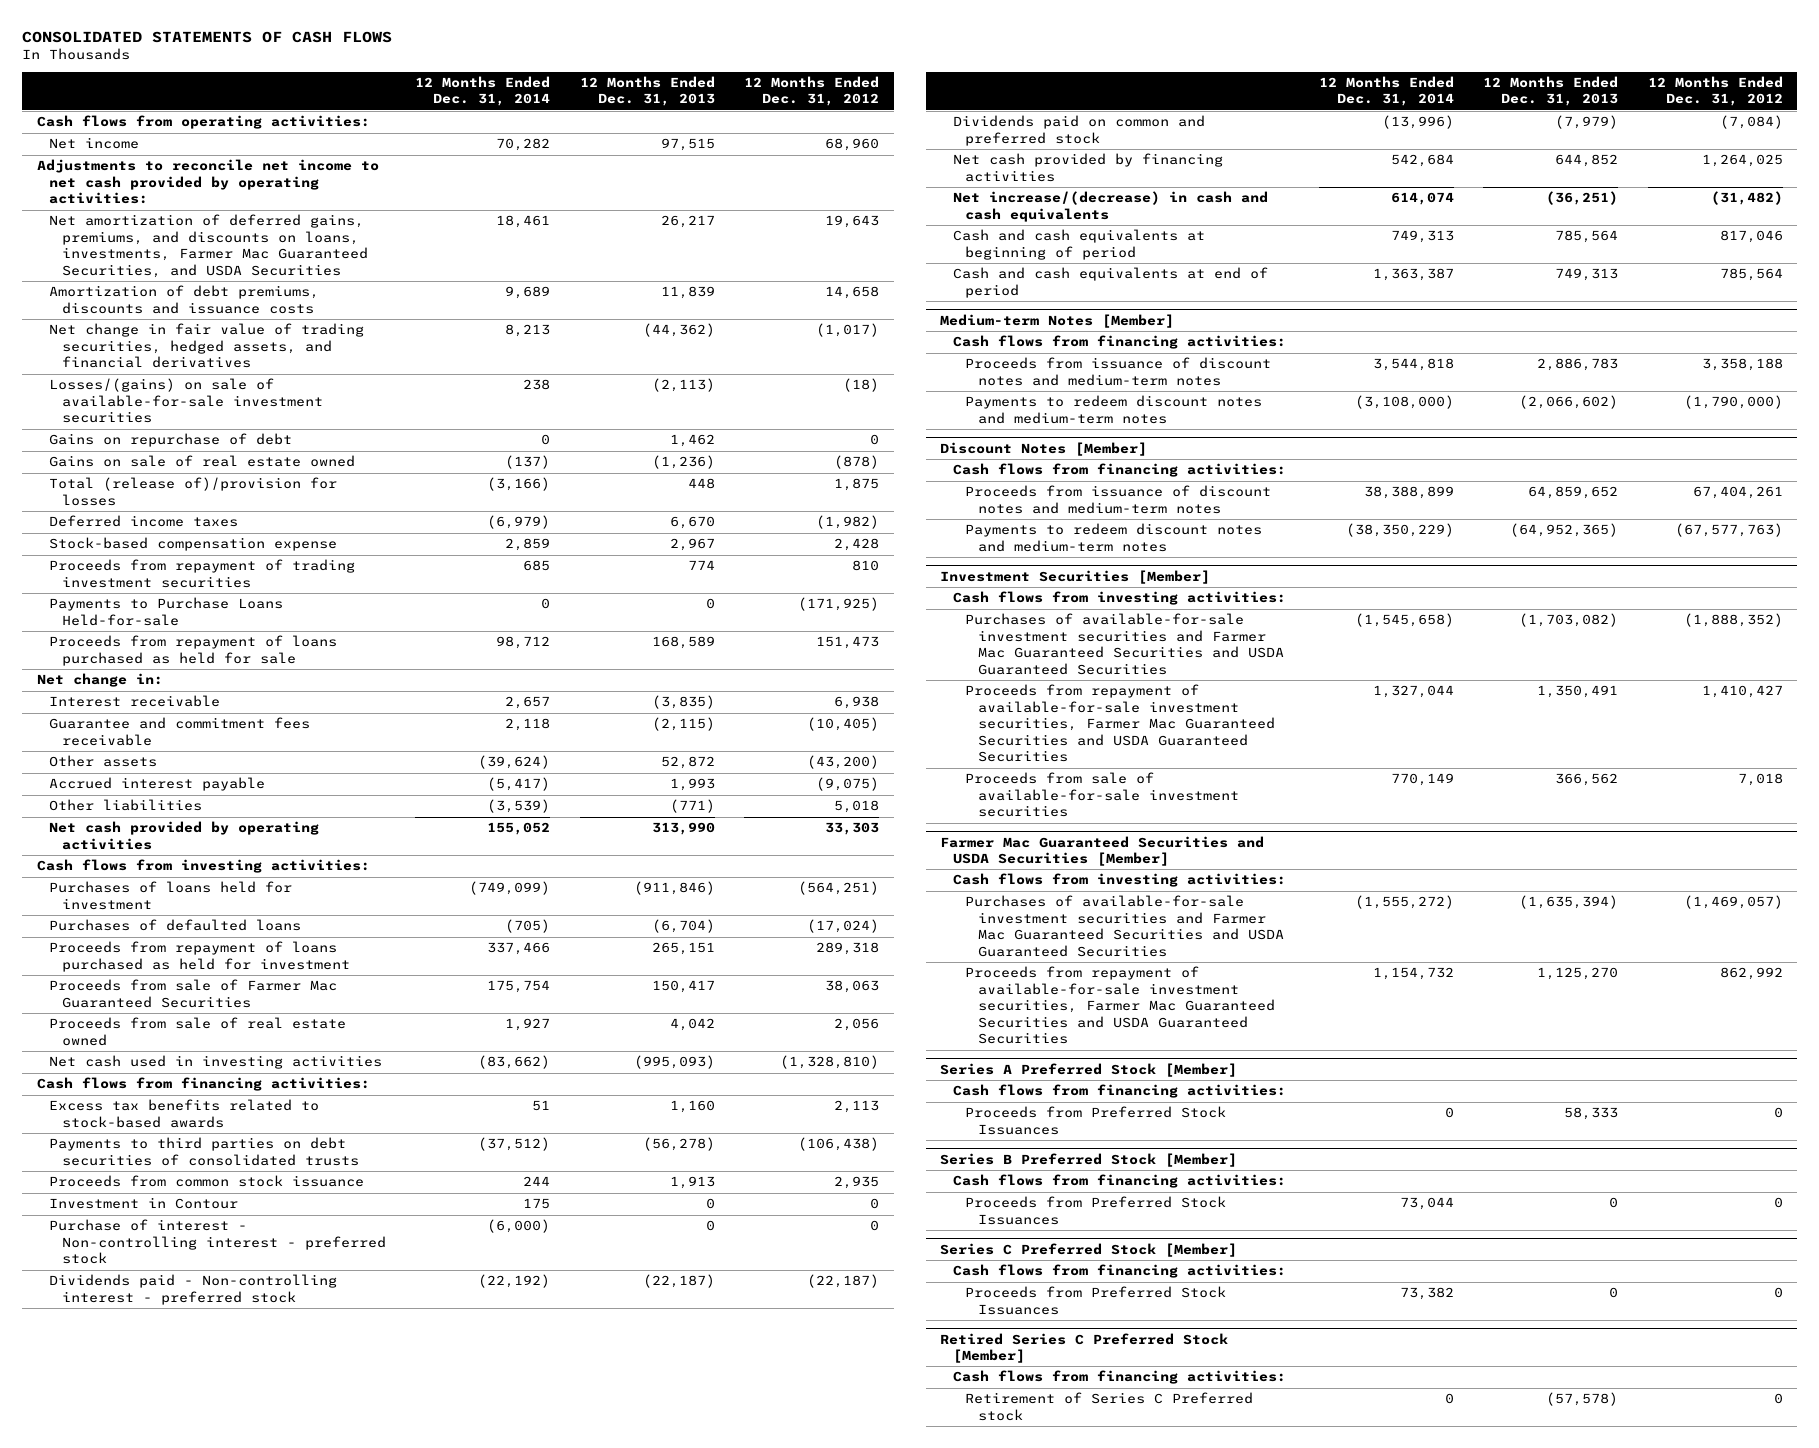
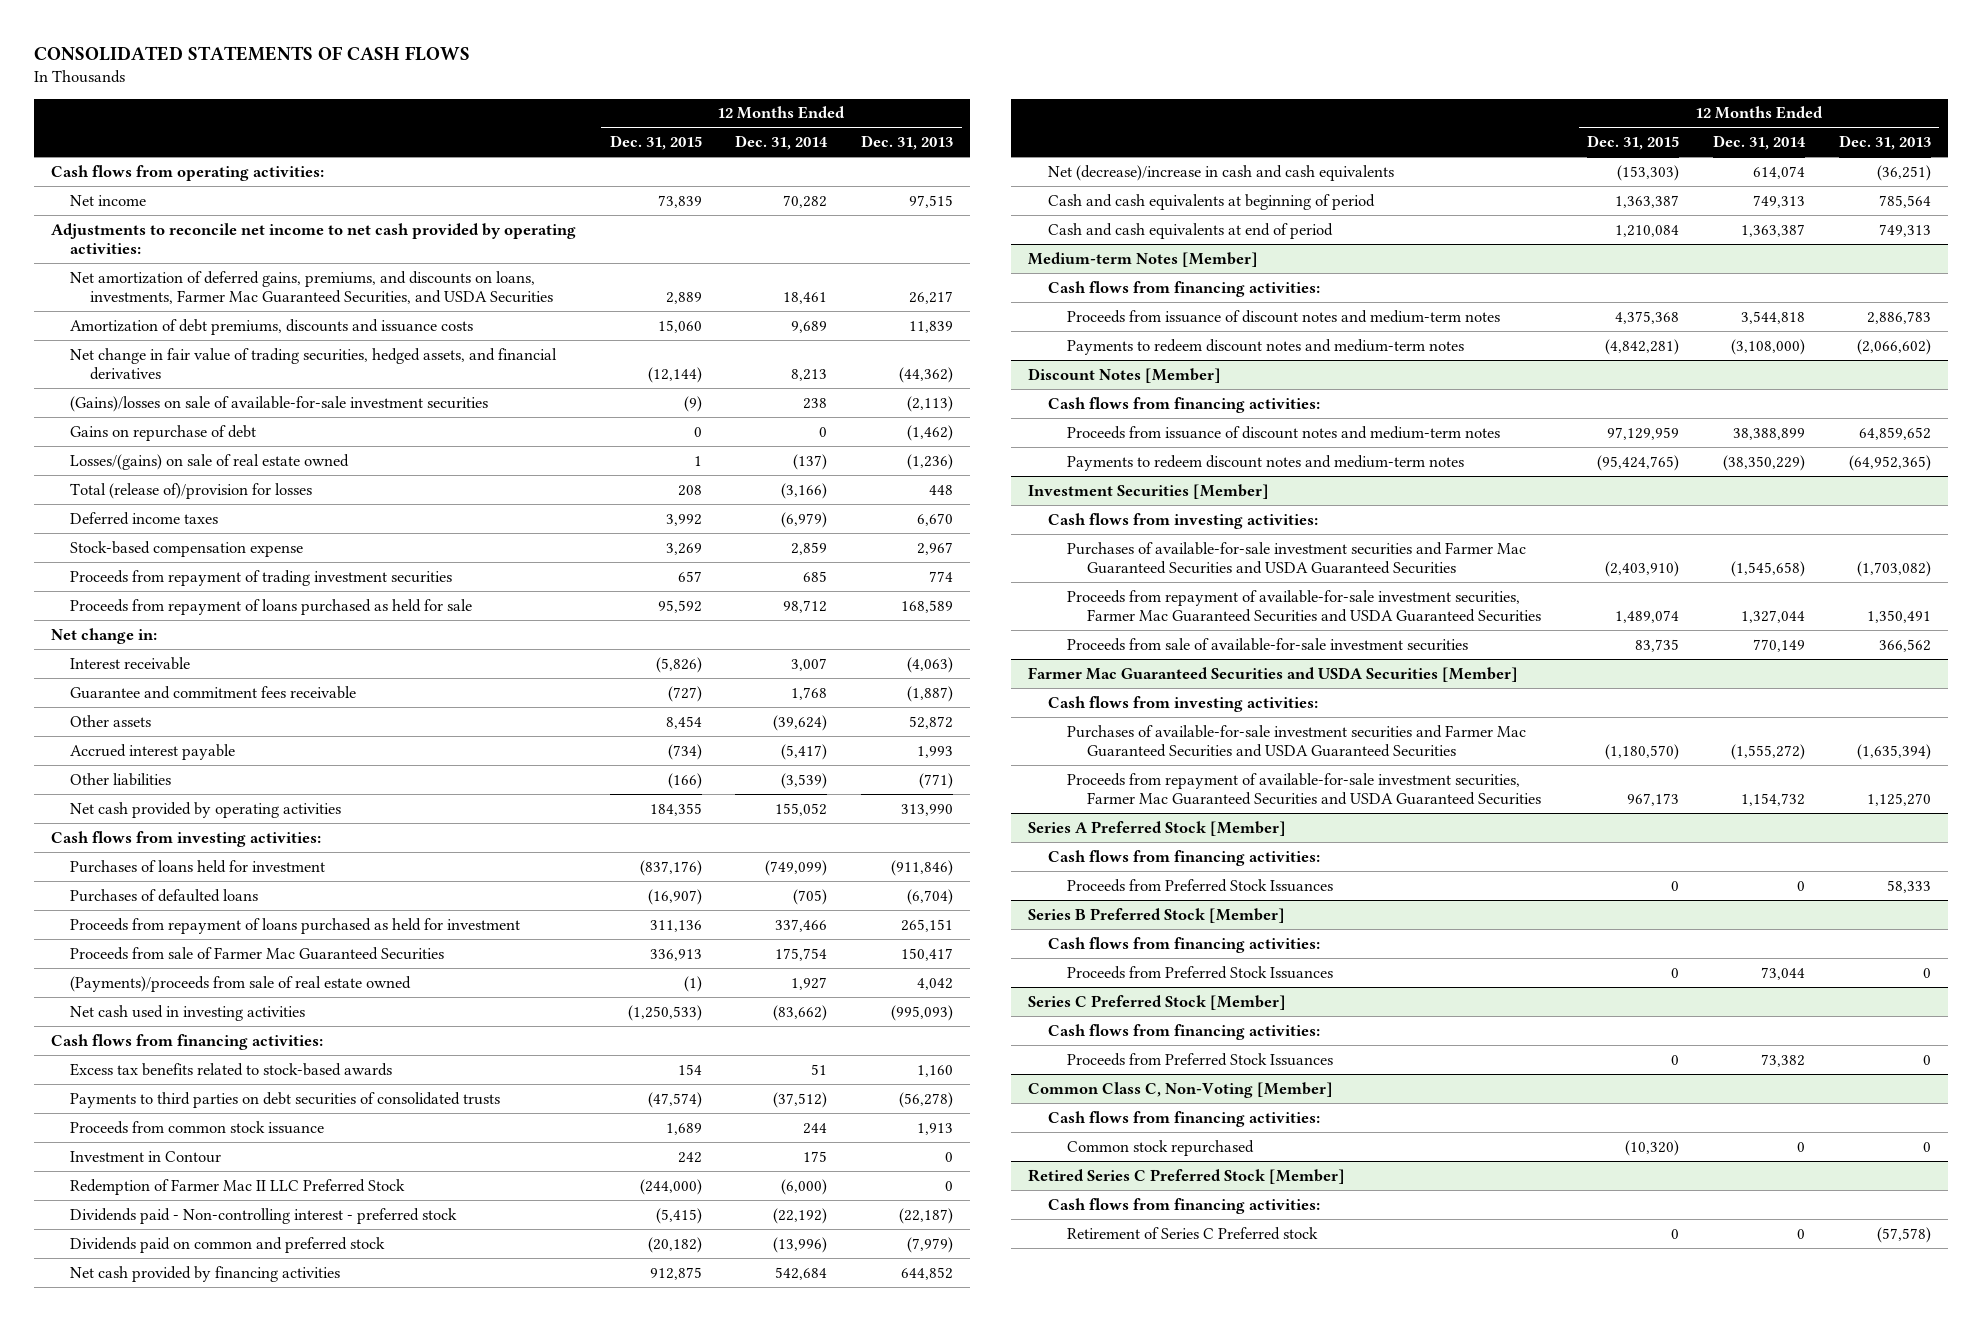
[743,76,879,107] 12 Months Ended Dec. 31, 2012 -> none
none -> [609,135,702,151] Dec. 31, 2015
[49,378,323,424] Losses/(gains) on sale of available-for-sale investment securities -> [70,395,489,412] (Gains)/losses on sale of available-for-sale investment securities
[669,434,715,448] 1,462 -> [907,424,954,441] (1,462)
[49,455,356,468] Gains on sale of real estate owned -> [70,453,350,470] Losses/(gains) on sale of real estate owned
[49,597,284,626] Payments to Purchase Loans Held-for-sale -> none
[505,696,551,710] 2,657 -> [791,657,828,671] 3,007
[651,695,715,710] (3,835) -> [907,656,954,673] (4,063)
[505,718,551,732] 2,118 -> [791,686,828,700] 1,768
[651,717,715,732] (2,115) -> [907,685,954,702] (1,887)
[49,1017,347,1046] Proceeds from sale of real estate owned -> [70,975,412,992] (Payments)/proceeds from sale of real estate owned
[49,1219,386,1265] Purchase of interest - Non-controlling interest - preferred stock -> none
none -> [70,1178,406,1195] Redemption of Farmer Mac II LLC Preferred Stock
[952,191,1268,222] Net increase/(decrease) in cash and cash equivalents -> [1047,164,1394,181] Net (decrease)/increase in cash and cash equivalents
none -> [1028,1081,1334,1098] Common Class C, Non-Voting [Member]
none -> [1047,1110,1320,1127] Cash flows from financing activities:
none -> [1067,1139,1255,1156] Common stock repurchased

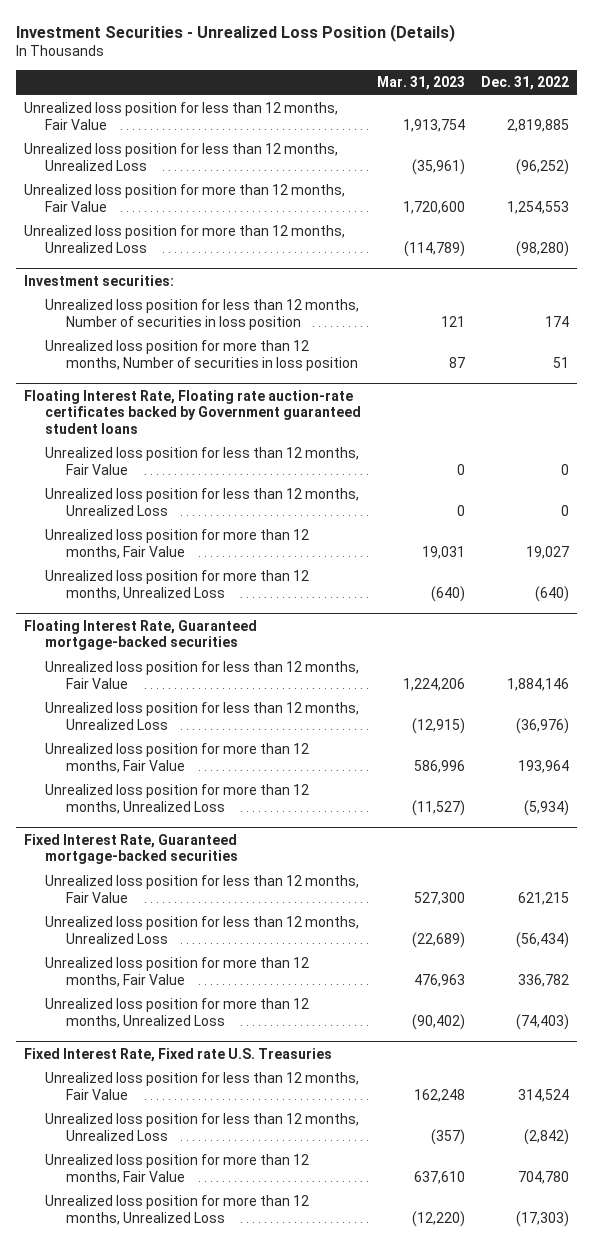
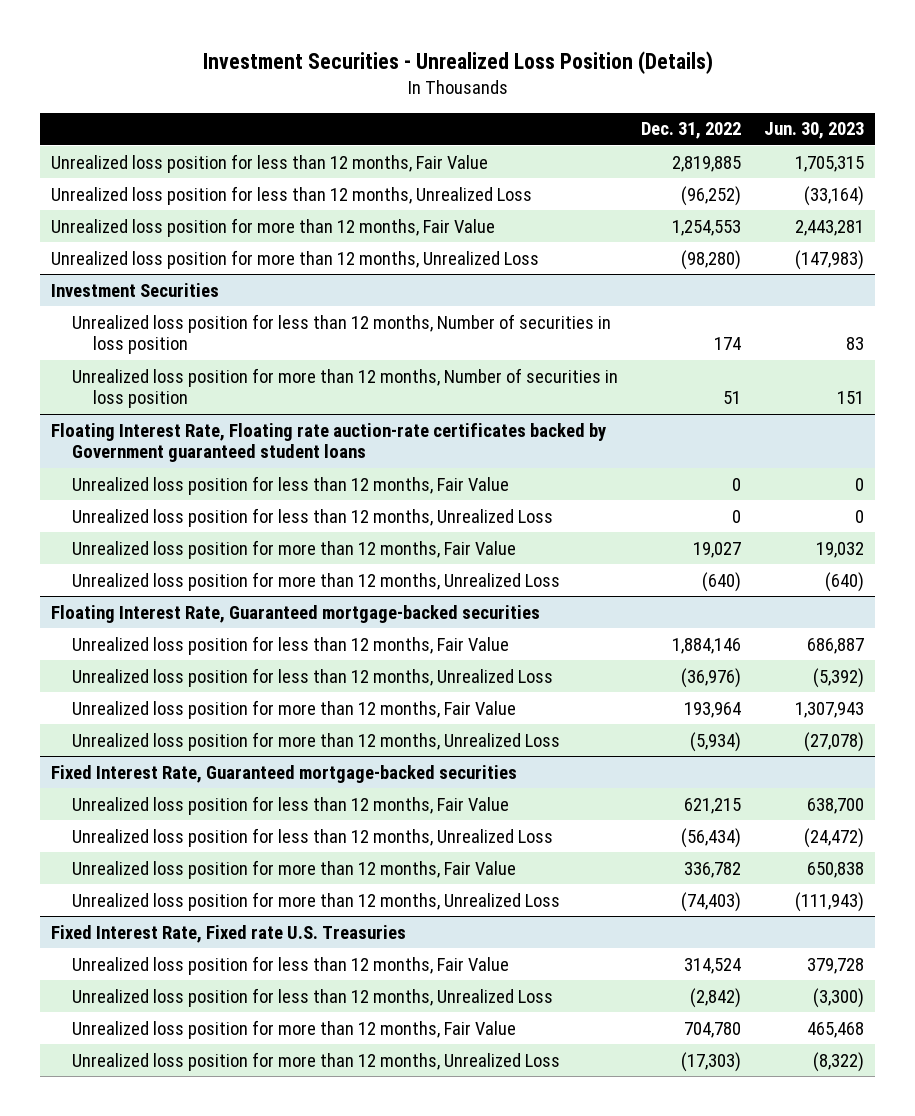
[376,76,465,91] Mar. 31, 2023 -> none
none -> [763,122,864,140] Jun. 30, 2023
[24,274,175,286] Investment securities: -> [51,282,220,297] Investment Securities

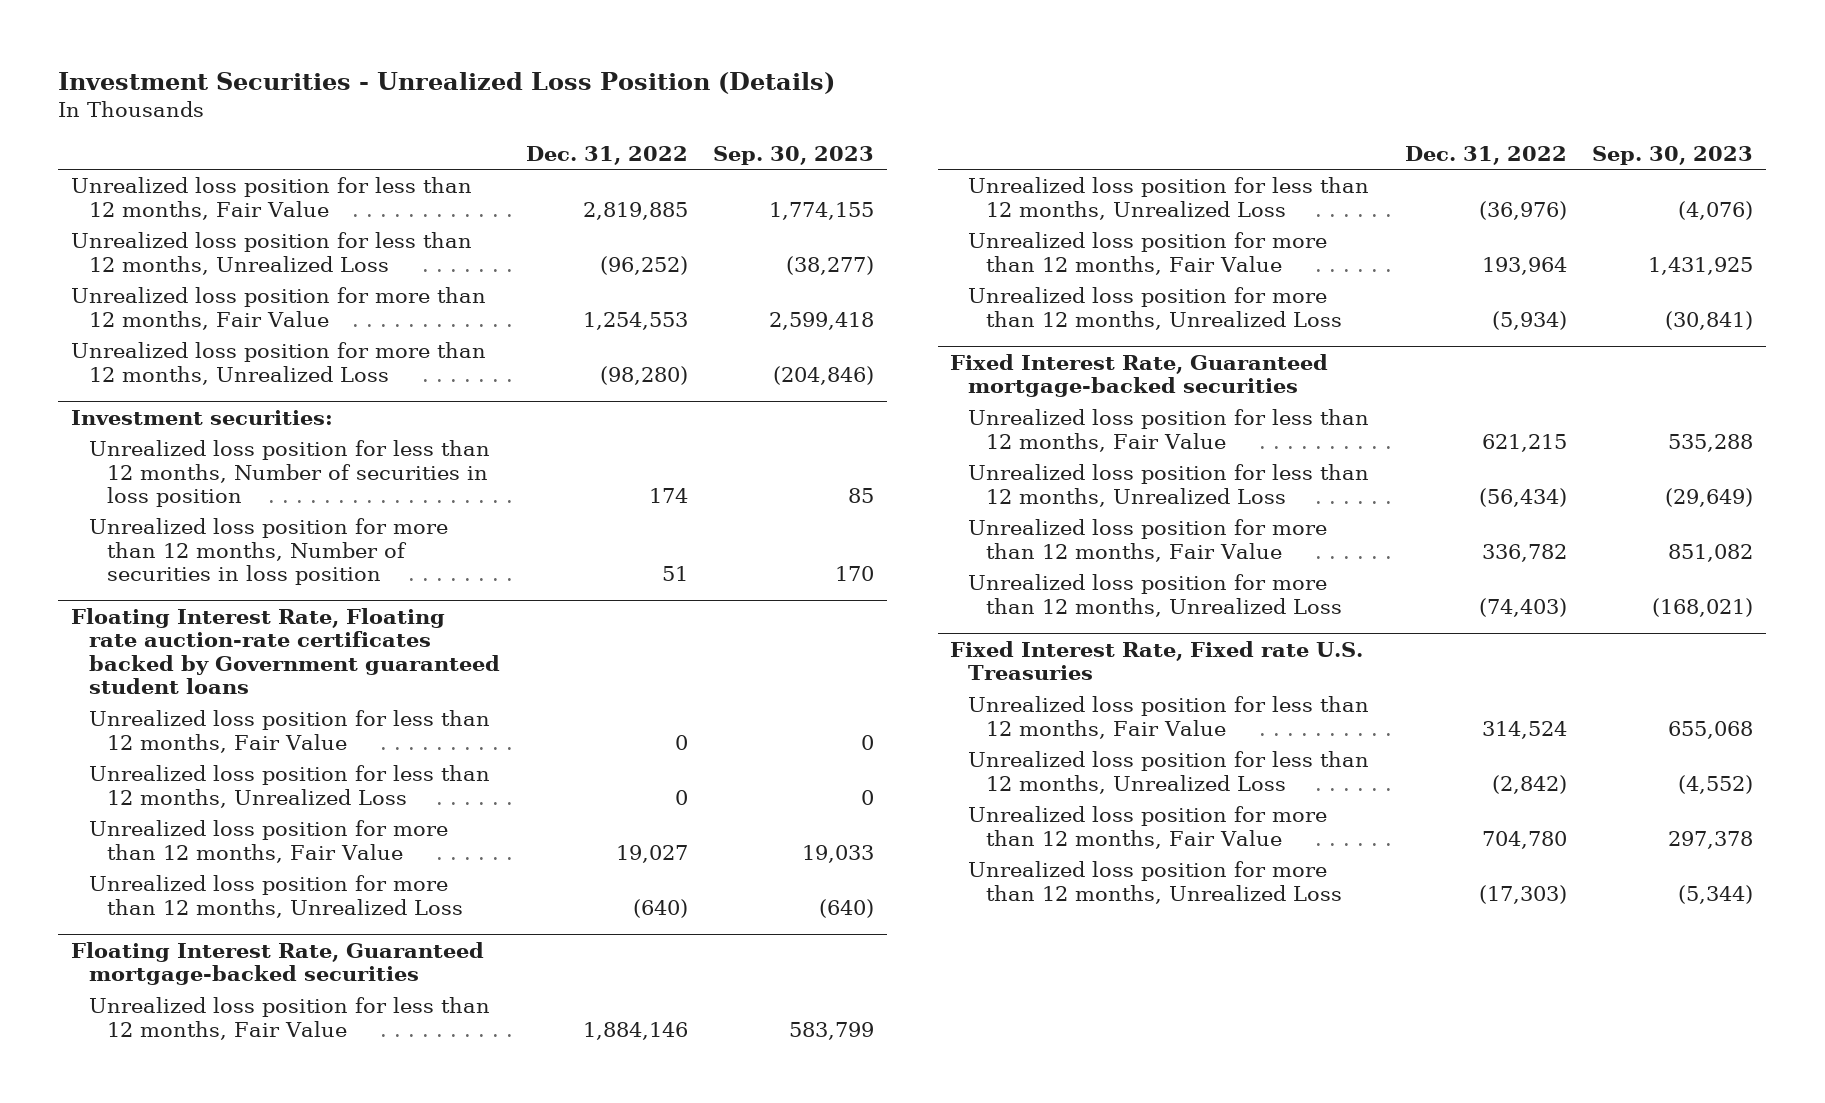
[763,122,864,140] Jun. 30, 2023 -> none
none -> [713,145,875,165] Sep. 30, 2023
[51,282,220,297] Investment Securities -> [71,409,334,425] Investment securities:

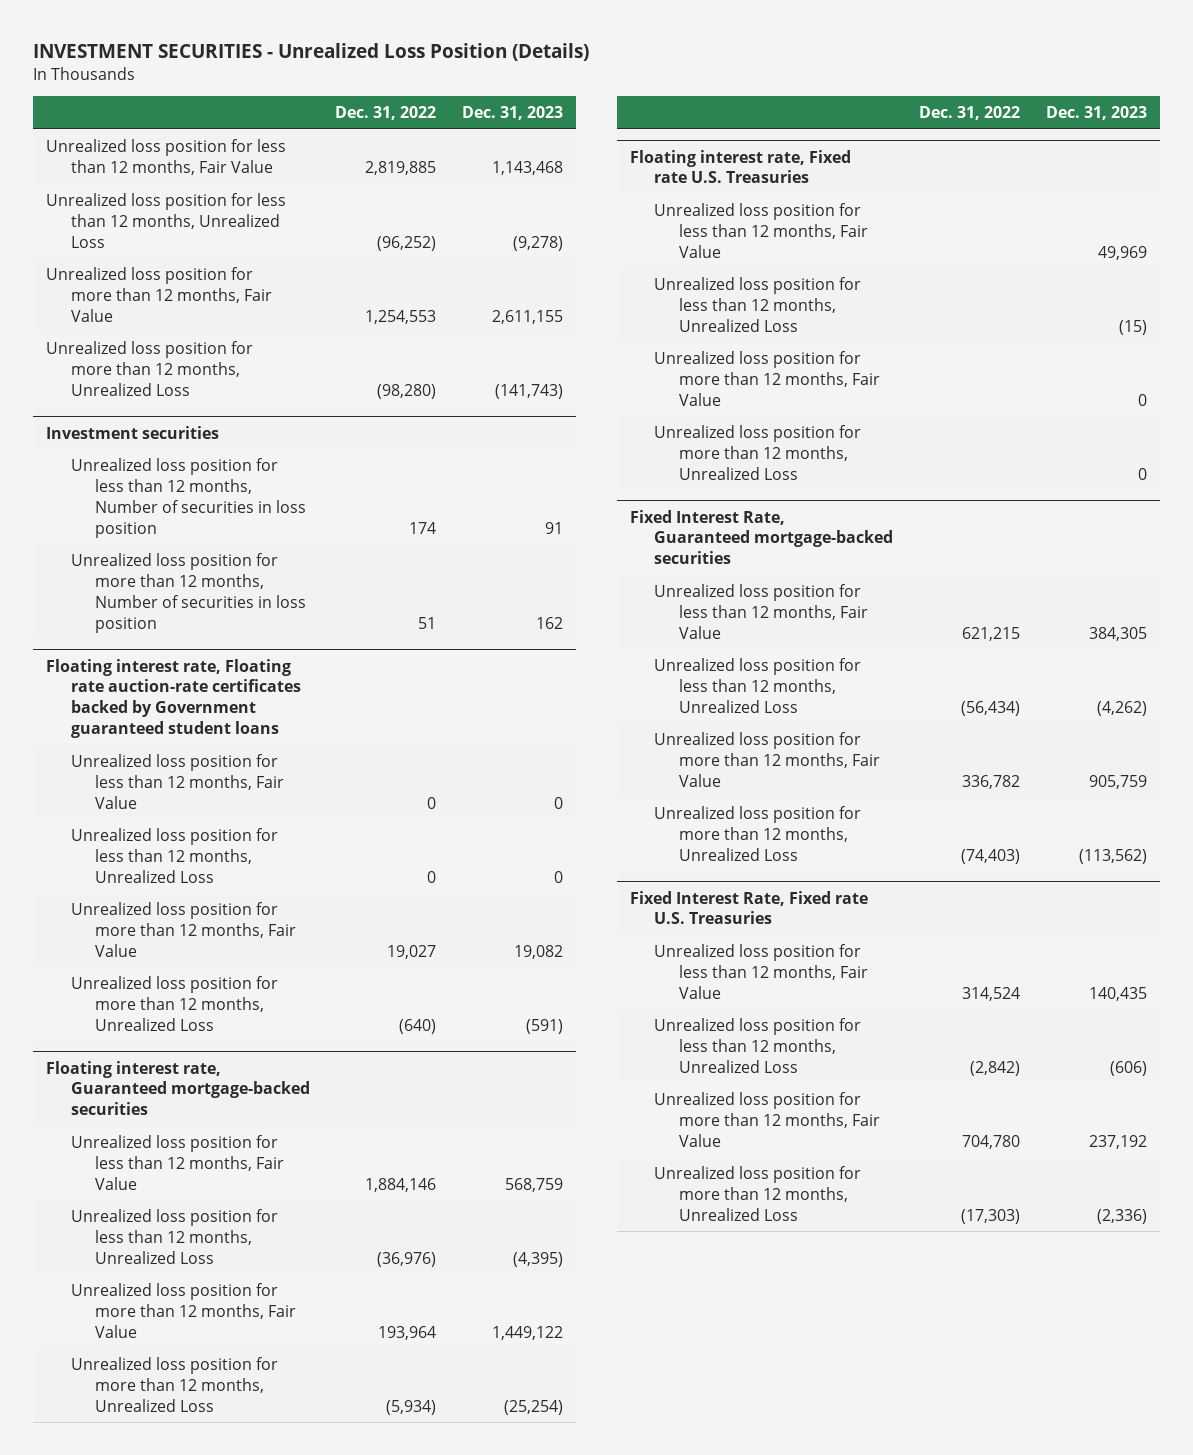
[58,71,836,94] Investment Securities - Unrealized Loss Position (Details) -> [32,42,589,61] INVESTMENT SECURITIES - Unrealized Loss Position (Details)
[713,145,875,165] Sep. 30, 2023 -> none
none -> [462,106,564,121] Dec. 31, 2023
[71,409,334,425] Investment securities: -> [45,425,219,439] Investment securities
[71,607,500,695] Floating Interest Rate, Floating rate auction-rate certificates backed by Government guaranteed student loans -> [45,658,301,738] Floating interest rate, Floating rate auction-rate certificates backed by Government guaranteed student loans
[71,941,485,986] Floating Interest Rate, Guaranteed mortgage-backed securities -> [45,1060,310,1116] Floating interest rate, Guaranteed mortgage-backed securities
none -> [629,149,851,184] Floating interest rate, Fixed rate U.S. Treasuries
none -> [654,203,869,258] Unrealized loss position for less than 12 months, Fair Value
none -> [654,277,862,332] Unrealized loss position for less than 12 months, Unrealized Loss
none -> [654,351,881,406] Unrealized loss position for more than 12 months, Fair Value
none -> [654,425,862,480] Unrealized loss position for more than 12 months, Unrealized Loss

